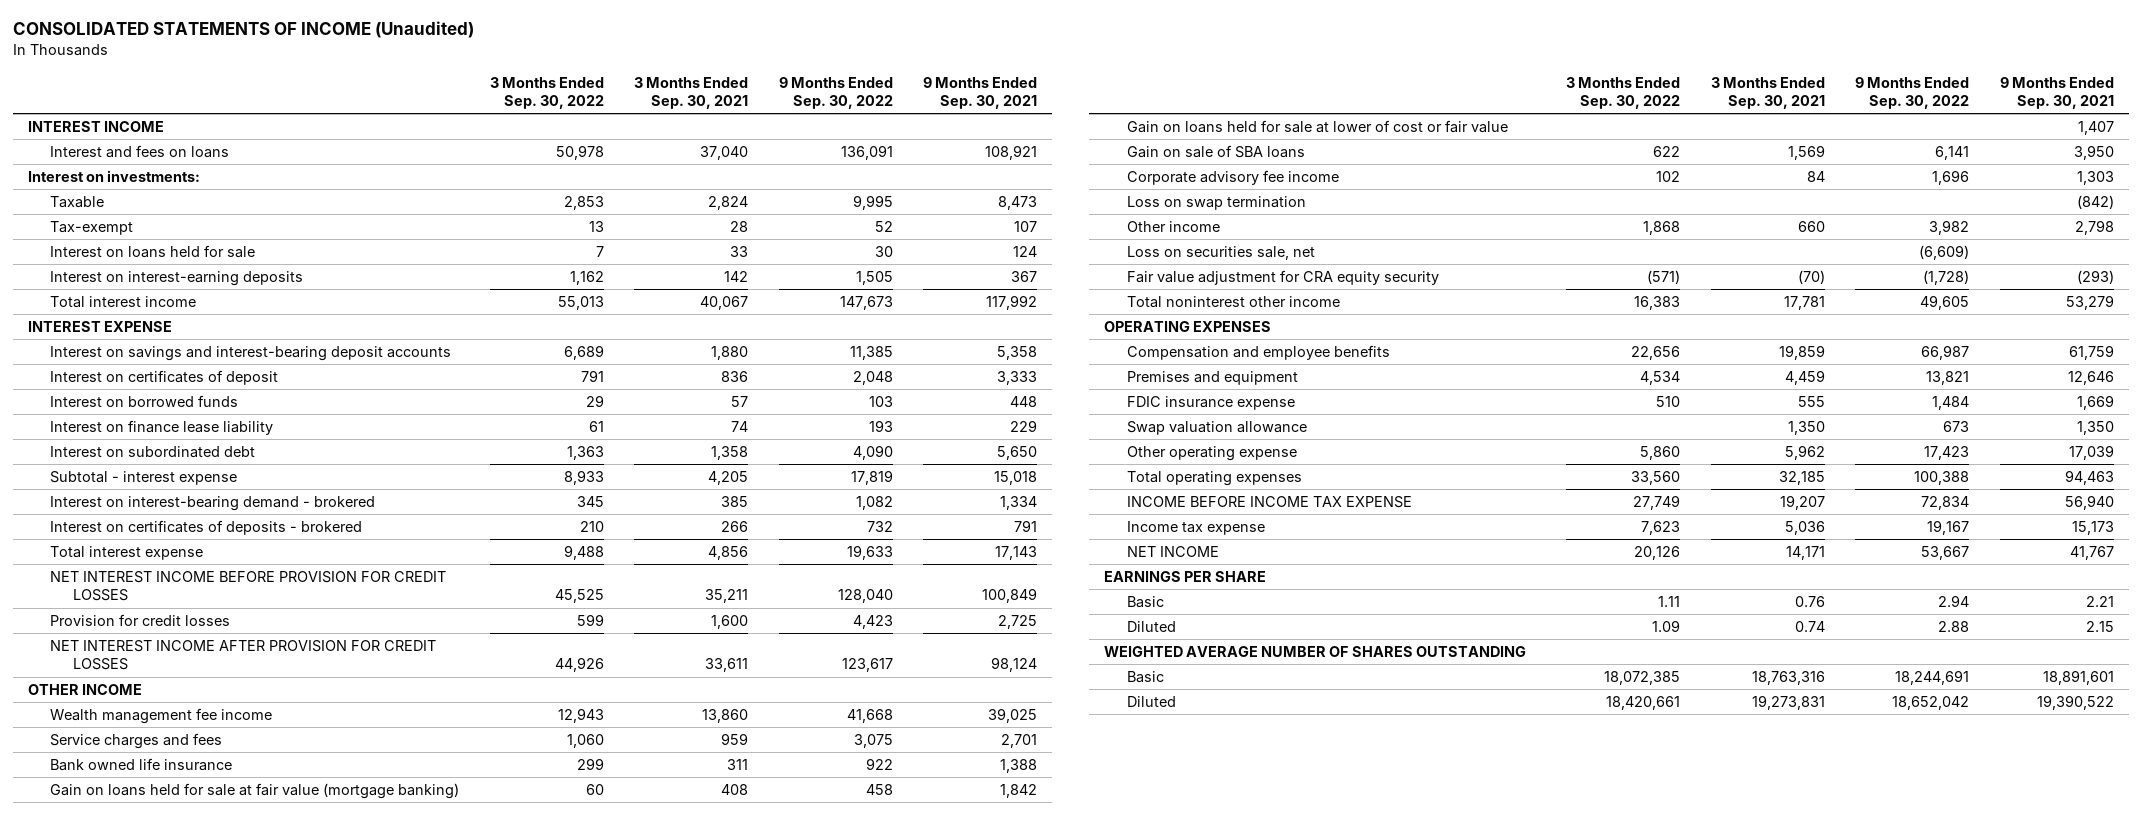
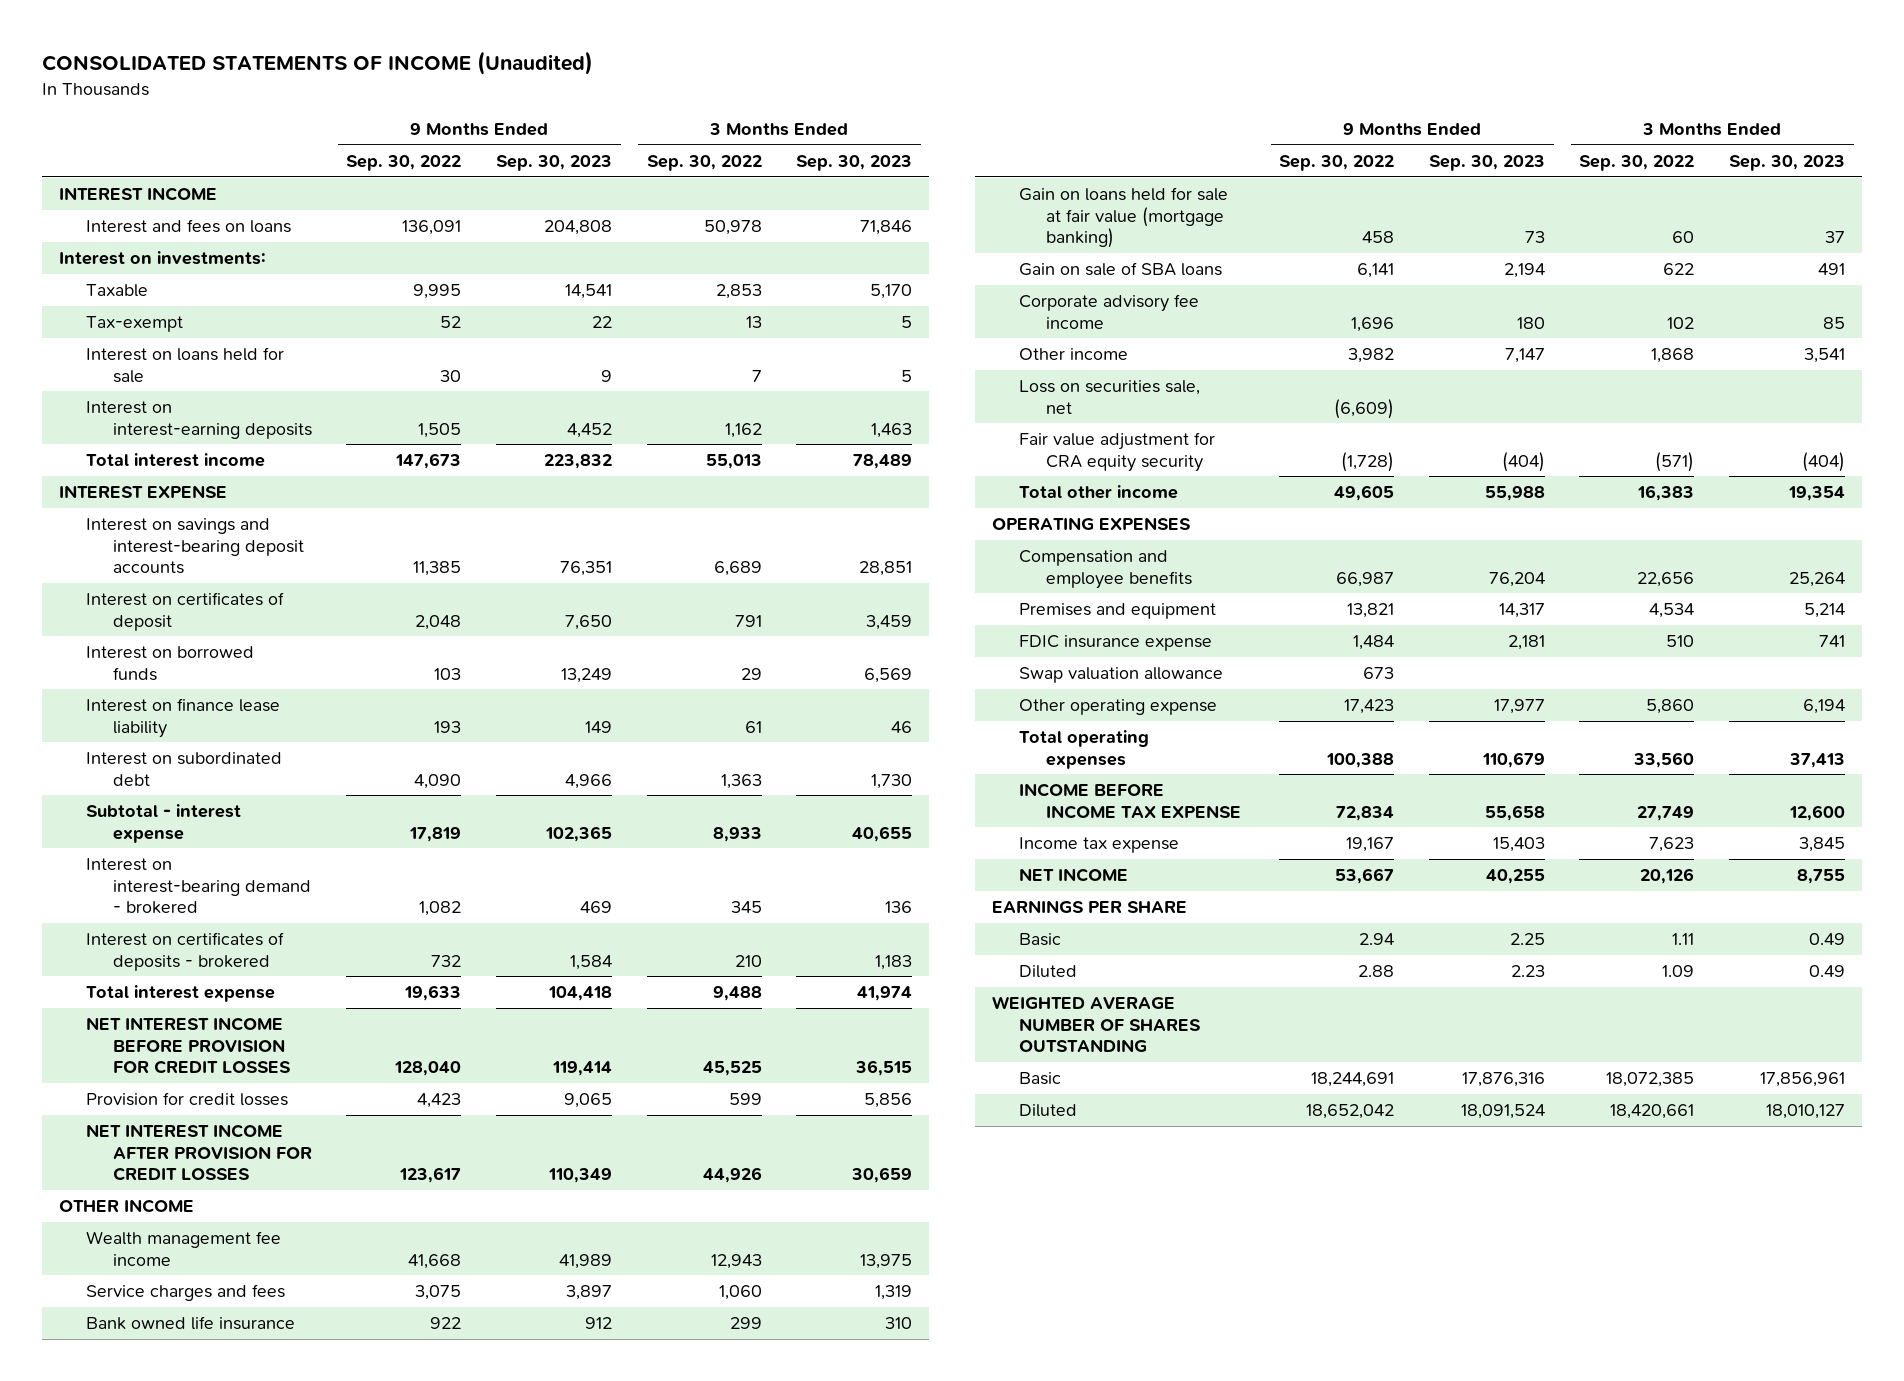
[634,76,749,110] 3 Months Ended Sep. 30, 2021 -> none
[923,76,1038,110] 9 Months Ended Sep. 30, 2021 -> none
none -> [496,154,613,171] Sep. 30, 2023
none -> [796,154,913,171] Sep. 30, 2023
[1126,119,1508,133] Gain on loans held for sale at lower of cost or fair value -> none
[1126,195,1306,210] Loss on swap termination -> none
[1126,295,1340,308] Total noninterest other income -> [1018,485,1178,500] Total other income

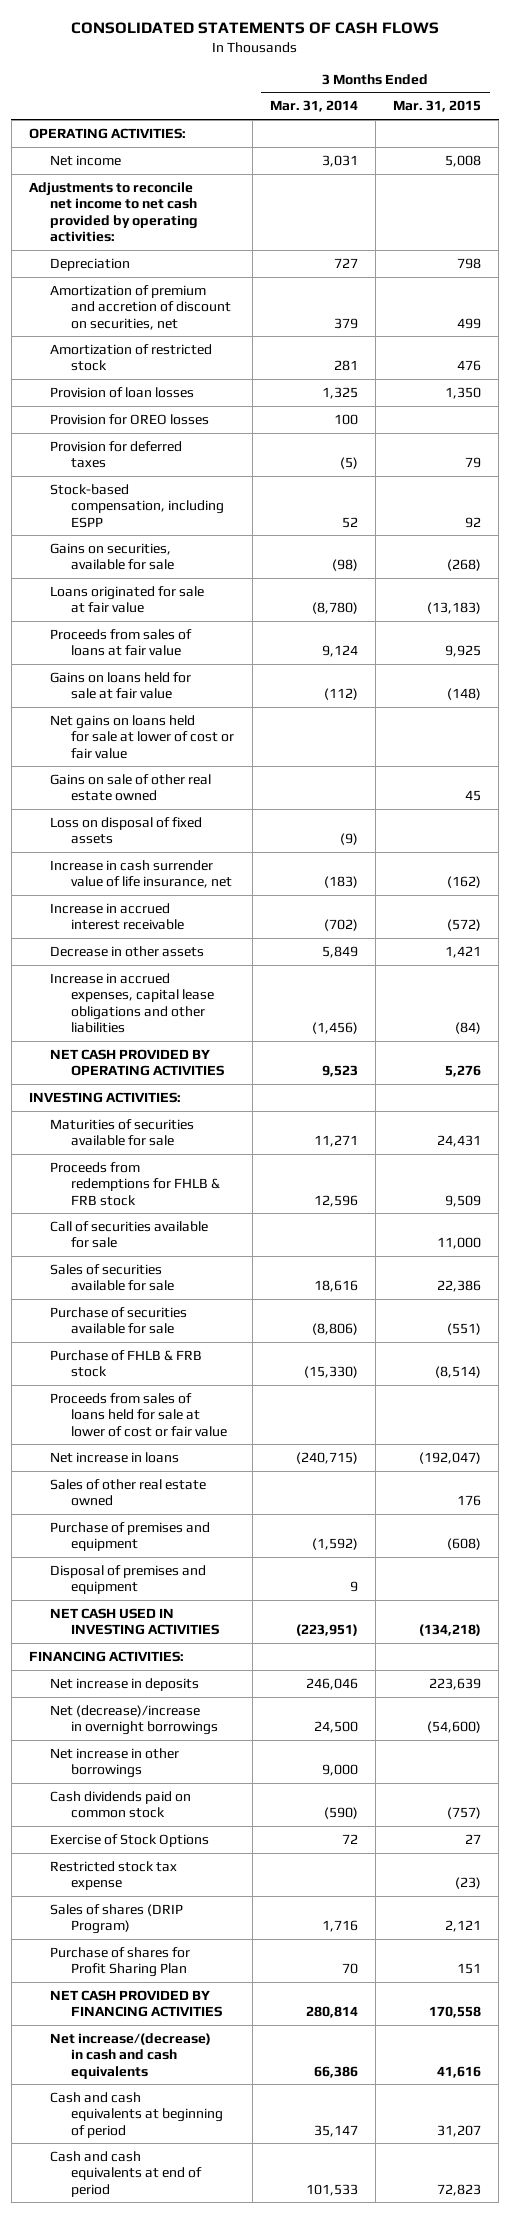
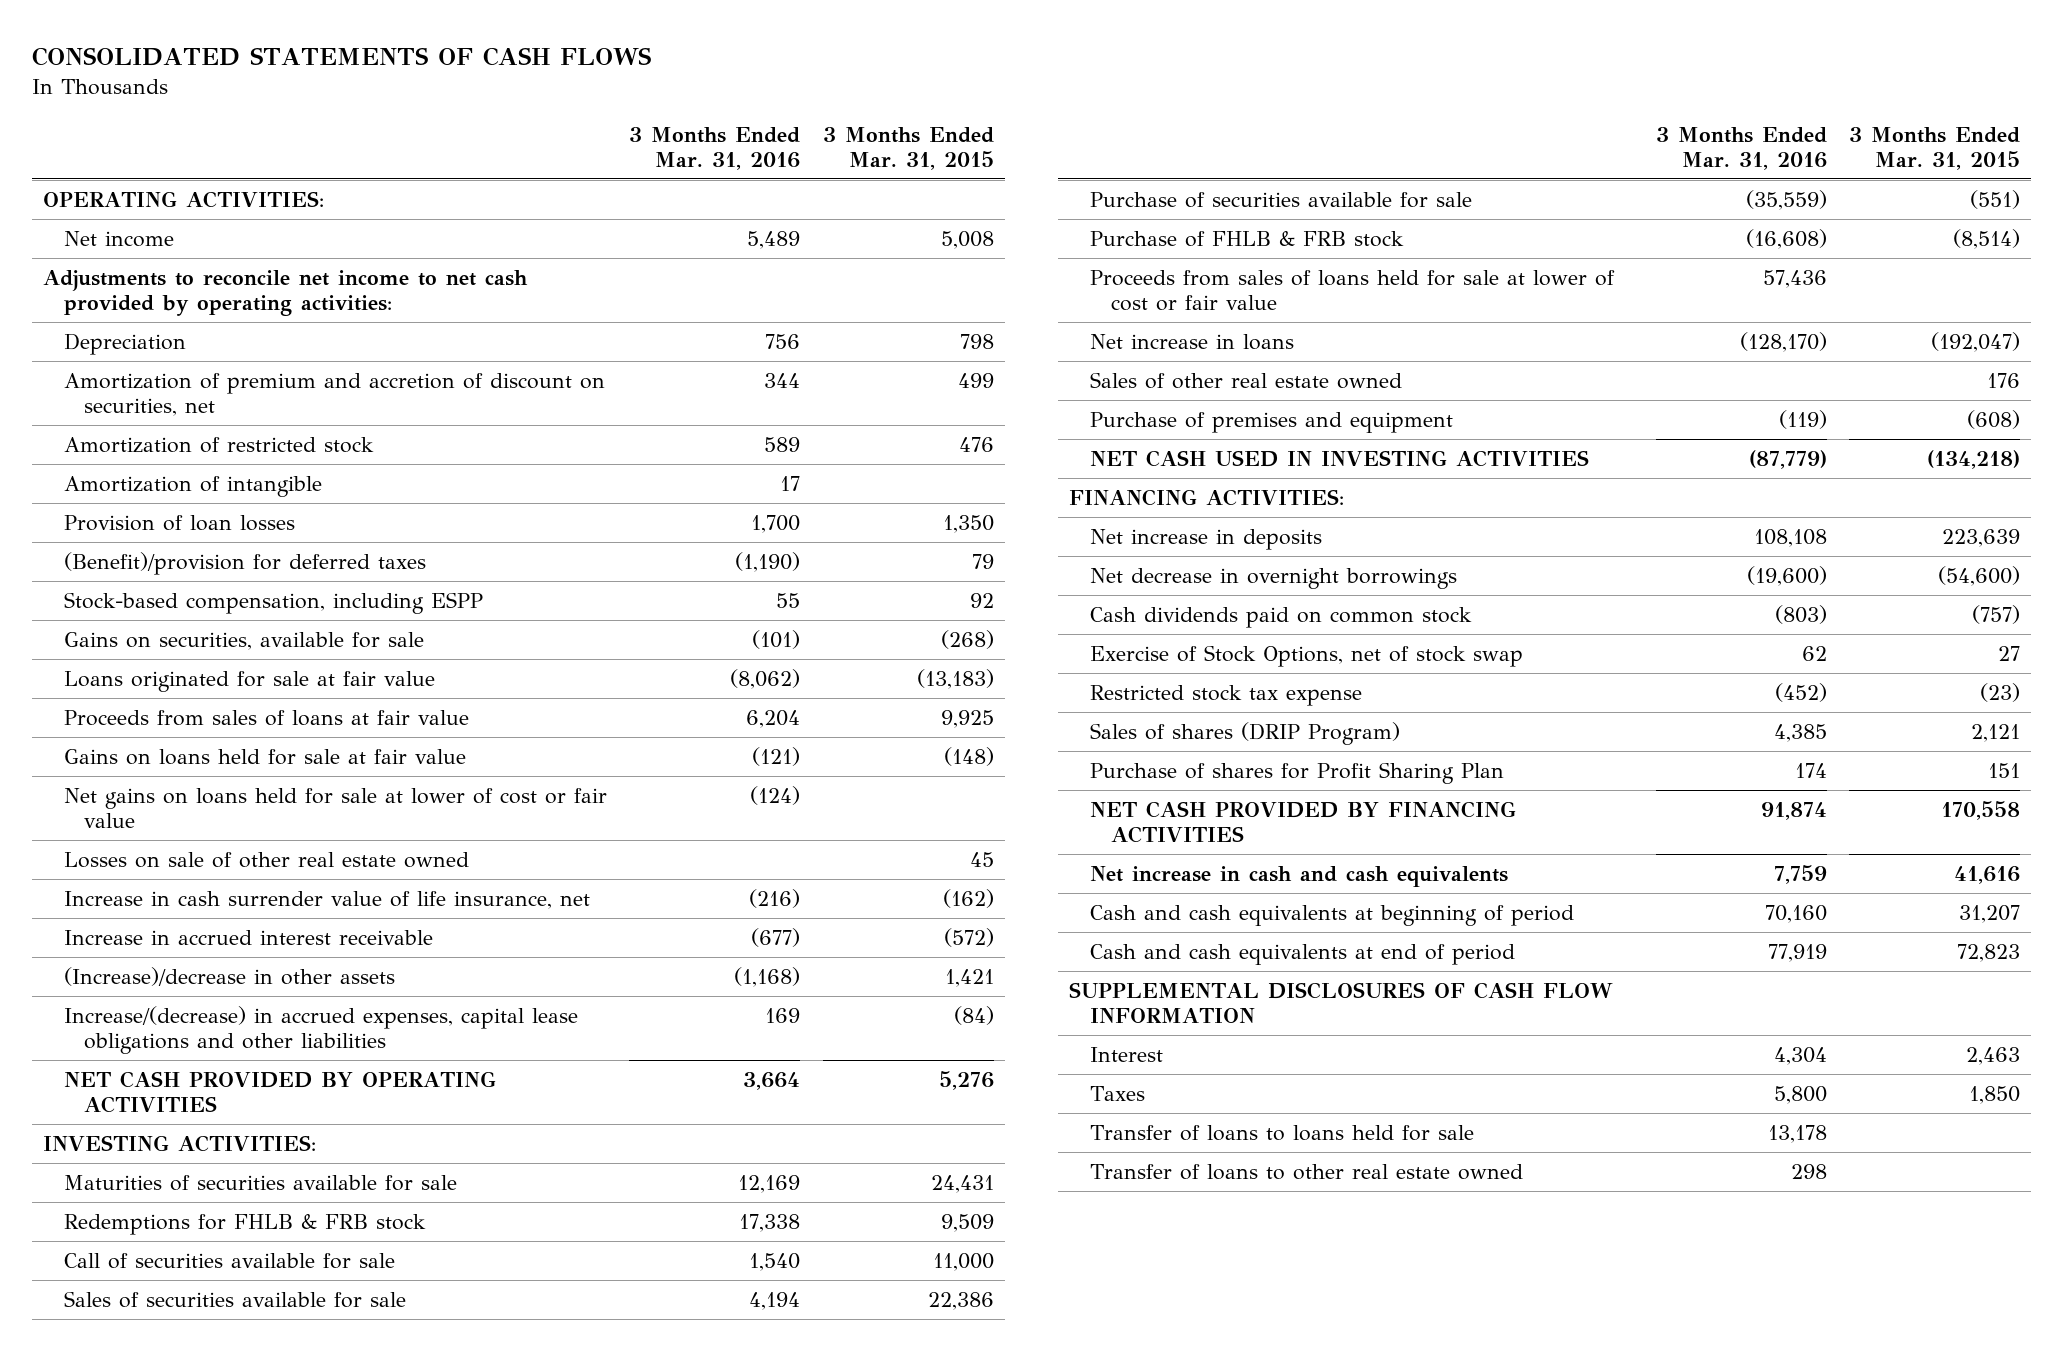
[269,100,358,113] Mar. 31, 2014 -> none
none -> [629,126,801,170] 3 Months Ended Mar. 31, 2016
none -> [63,475,322,497] Amortization of intangible
[50,413,210,425] Provision for OREO losses -> none
[50,440,183,469] Provision for deferred taxes -> [63,551,426,575] (Benefit)/provision for deferred taxes
[50,816,203,845] Loss on disposal of fixed assets -> none
[50,773,212,802] Gains on sale of other real estate owned -> [63,851,469,868] Losses on sale of other real estate owned
[50,945,205,957] Decrease in other assets -> [63,966,395,986] (Increase)/decrease in other assets
[50,972,215,1033] Increase in accrued expenses, capital lease obligations and other liabilities -> [63,1005,578,1054] Increase/(decrease) in accrued expenses, capital lease obligations and other liabilities
[50,1161,221,1206] Proceeds from redemptions for FHLB & FRB stock -> [63,1213,426,1235] Redemptions for FHLB & FRB stock
[50,1564,207,1595] Disposal of premises and equipment -> none
[50,1747,180,1779] Net increase in other borrowings -> none
[50,1704,219,1736] Net (decrease)/increase in overnight borrowings -> [1090,567,1458,589] Net decrease in overnight borrowings
[50,1833,210,1847] Exercise of Stock Options -> [1090,644,1524,667] Exercise of Stock Options, net of stock swap
[50,2032,212,2079] Net increase/(decrease) in cash and cash equivalents -> [1090,865,1509,887] Net increase in cash and cash equivalents
none -> [1069,981,1614,1023] SUPPLEMENTAL DISCLOSURES OF CASH FLOW INFORMATION
none -> [1090,1046,1164,1062] Interest
none -> [1090,1085,1146,1101] Taxes
none -> [1090,1124,1475,1141] Transfer of loans to loans held for sale
none -> [1090,1163,1524,1180] Transfer of loans to other real estate owned

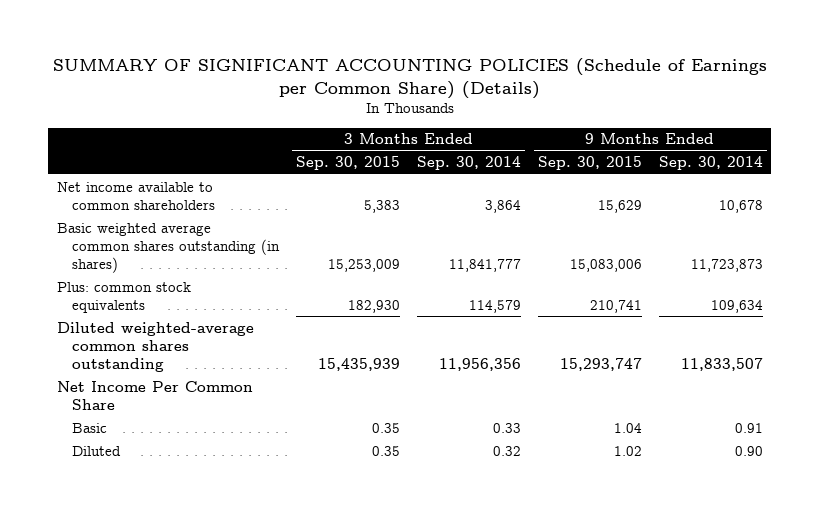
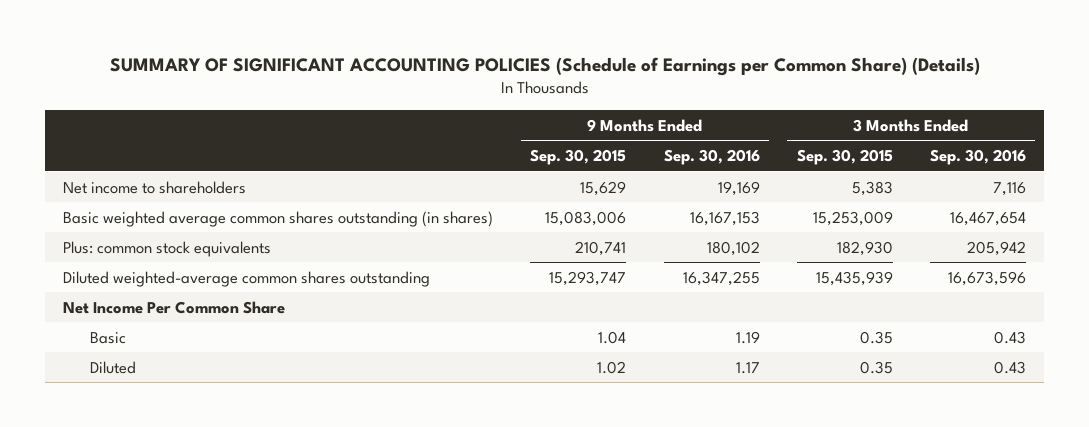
[417,156,522,171] Sep. 30, 2014 -> none
[658,156,763,171] Sep. 30, 2014 -> none
none -> [663,149,760,166] Sep. 30, 2016
none -> [929,149,1026,166] Sep. 30, 2016
[56,181,216,210] Net income available to common shareholders -> [63,180,247,194] Net income to shareholders

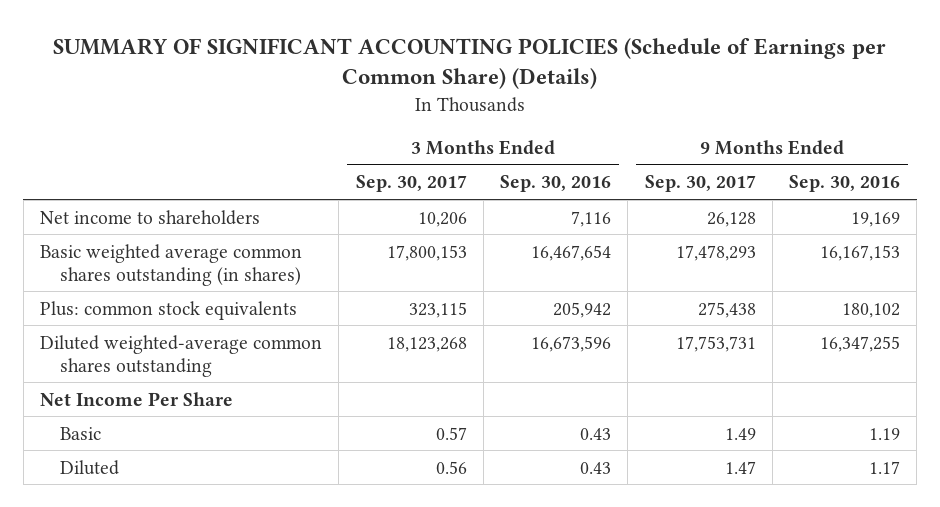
[530,149,627,166] Sep. 30, 2015 -> none
[796,149,893,166] Sep. 30, 2015 -> none
none -> [355,175,467,193] Sep. 30, 2017
none -> [644,175,756,193] Sep. 30, 2017
[63,300,286,314] Net Income Per Common Share -> [40,391,234,406] Net Income Per Share

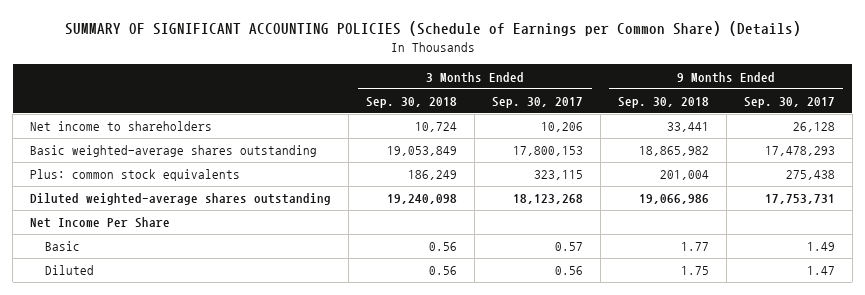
[500,175,612,193] Sep. 30, 2016 -> none
[789,175,901,193] Sep. 30, 2016 -> none
none -> [366,96,458,108] Sep. 30, 2018
none -> [617,96,709,108] Sep. 30, 2018
[40,243,303,286] Basic weighted average common shares outstanding (in shares) -> [30,145,318,158] Basic weighted-average shares outstanding
[40,334,323,377] Diluted weighted-average common shares outstanding -> [30,193,332,206] Diluted weighted-average shares outstanding

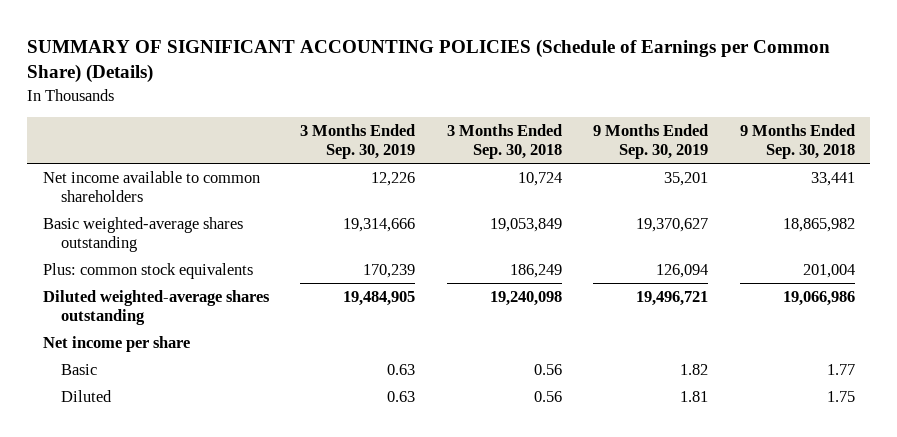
[492,96,584,108] Sep. 30, 2017 -> none
[743,96,835,108] Sep. 30, 2017 -> none
none -> [300,123,416,160] 3 Months Ended Sep. 30, 2019
none -> [593,123,709,160] 9 Months Ended Sep. 30, 2019
[30,121,213,132] Net income to shareholders -> [42,170,260,202] Net income available to common shareholders
[30,217,171,229] Net Income Per Share -> [42,335,190,352] Net income per share

